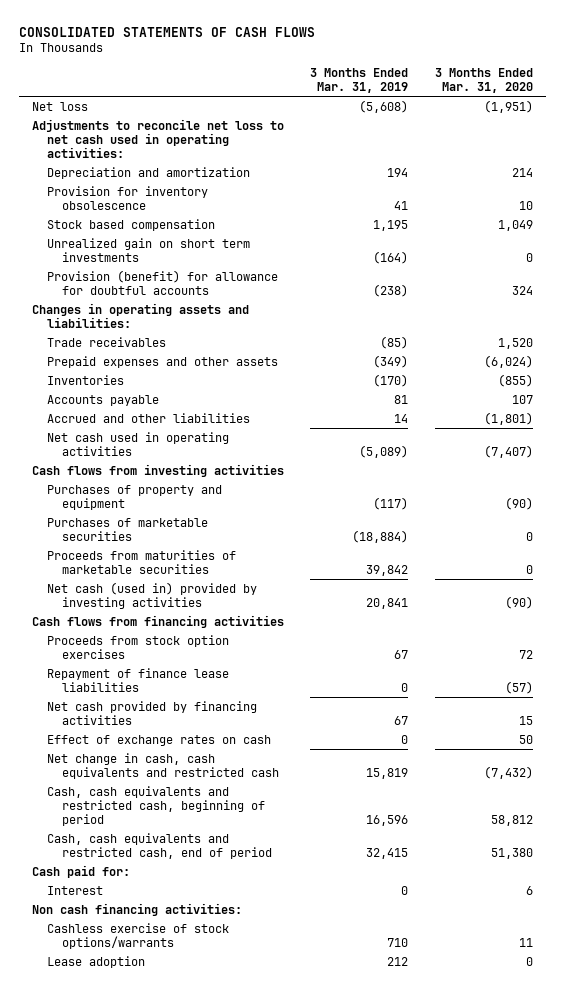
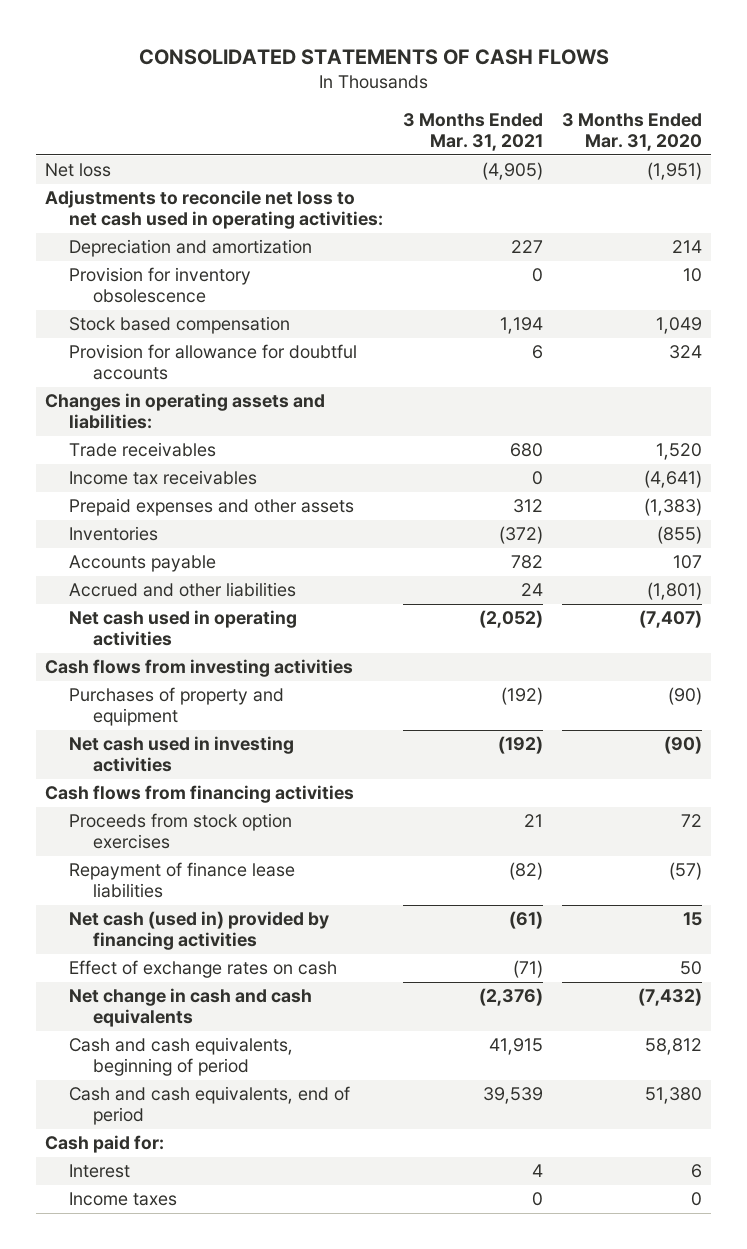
[310,68,409,94] 3 Months Ended Mar. 31, 2019 -> none
none -> [402,113,543,151] 3 Months Ended Mar. 31, 2021
[47,237,251,262] Unrealized gain on short term investments -> none
[47,269,279,295] Provision (benefit) for allowance for doubtful accounts -> [69,344,358,381] Provision for allowance for doubtful accounts
none -> [69,470,258,486] Income tax receivables
[483,354,533,368] (6,024) -> [643,498,702,517] (1,383)
[47,517,209,541] Purchases of marketable securities -> none
[47,549,237,574] Proceeds from maturities of marketable securities -> none
[47,581,258,609] Net cash (used in) provided by investing activities -> [69,736,295,773] Net cash used in investing activities
[47,700,258,725] Net cash provided by financing activities -> [69,911,330,951] Net cash (used in) provided by financing activities
[47,752,280,779] Net change in cash, cash equivalents and restricted cash -> [69,988,313,1028] Net change in cash and cash equivalents
[47,785,266,826] Cash, cash equivalents and restricted cash, beginning of period -> [69,1037,294,1077] Cash and cash equivalents, beginning of period
[47,832,273,859] Cash, cash equivalents and restricted cash, end of period -> [69,1086,351,1126] Cash and cash equivalents, end of period
[32,902,243,916] Non cash financing activities: -> none
[47,922,230,949] Cashless exercise of stock options/warrants -> none
[47,955,146,968] Lease adoption -> none
none -> [69,1192,178,1207] Income taxes

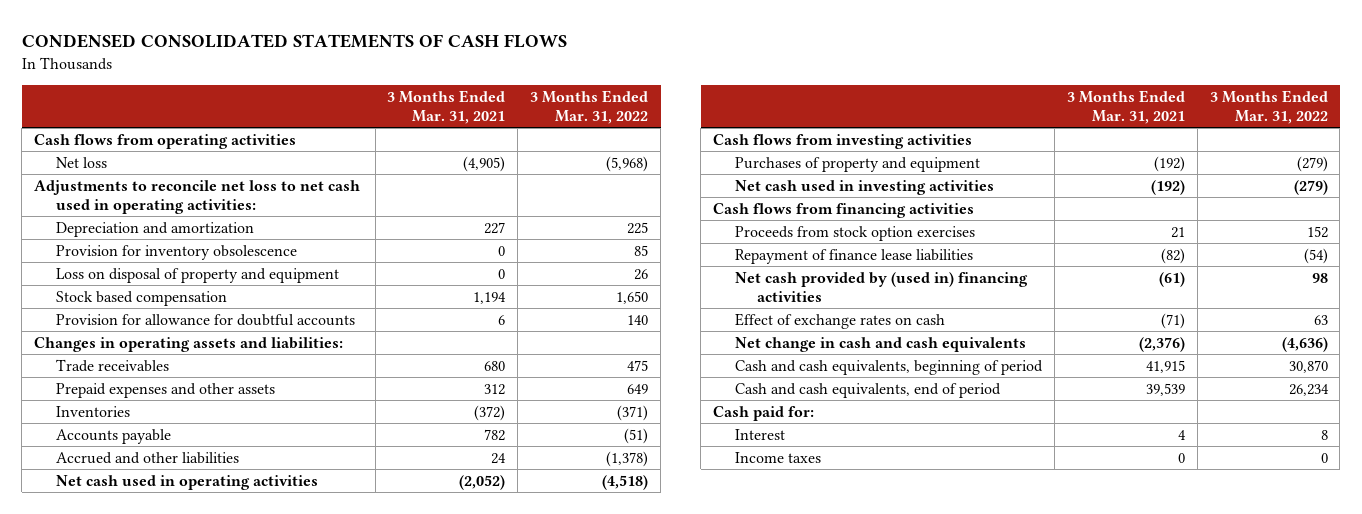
[138,48,609,65] CONSOLIDATED STATEMENTS OF CASH FLOWS -> [21,33,567,48] CONDENSED CONSOLIDATED STATEMENTS OF CASH FLOWS
[561,113,702,151] 3 Months Ended Mar. 31, 2020 -> none
none -> [530,89,649,124] 3 Months Ended Mar. 31, 2022
none -> [34,133,297,149] Cash flows from operating activities
none -> [55,267,339,283] Loss on disposal of property and equipment
[69,470,258,486] Income tax receivables -> none
[69,911,330,951] Net cash (used in) provided by financing activities -> [735,271,1029,302] Net cash provided by (used in) financing activities

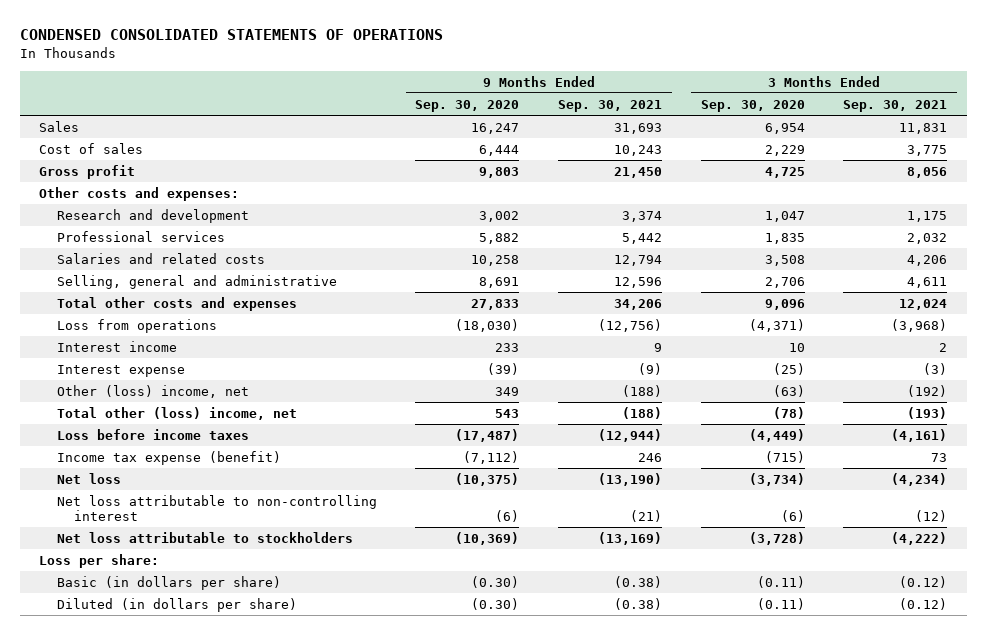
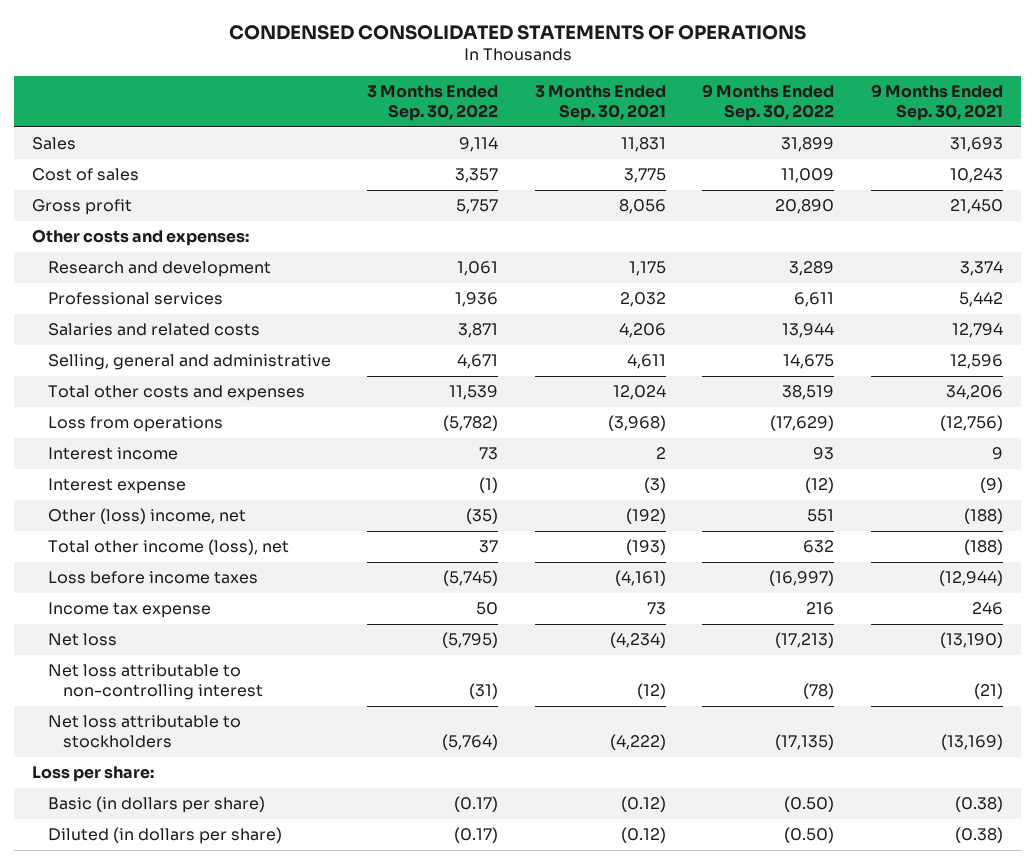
[415,99,520,112] Sep. 30, 2020 -> none
[700,99,805,112] Sep. 30, 2020 -> none
none -> [367,85,499,122] 3 Months Ended Sep. 30, 2022
none -> [702,84,835,122] 9 Months Ended Sep. 30, 2022
[56,406,297,420] Total other (loss) income, net -> [47,539,289,556] Total other income (loss), net
[56,450,281,465] Income tax expense (benefit) -> [47,602,211,619] Income tax expense

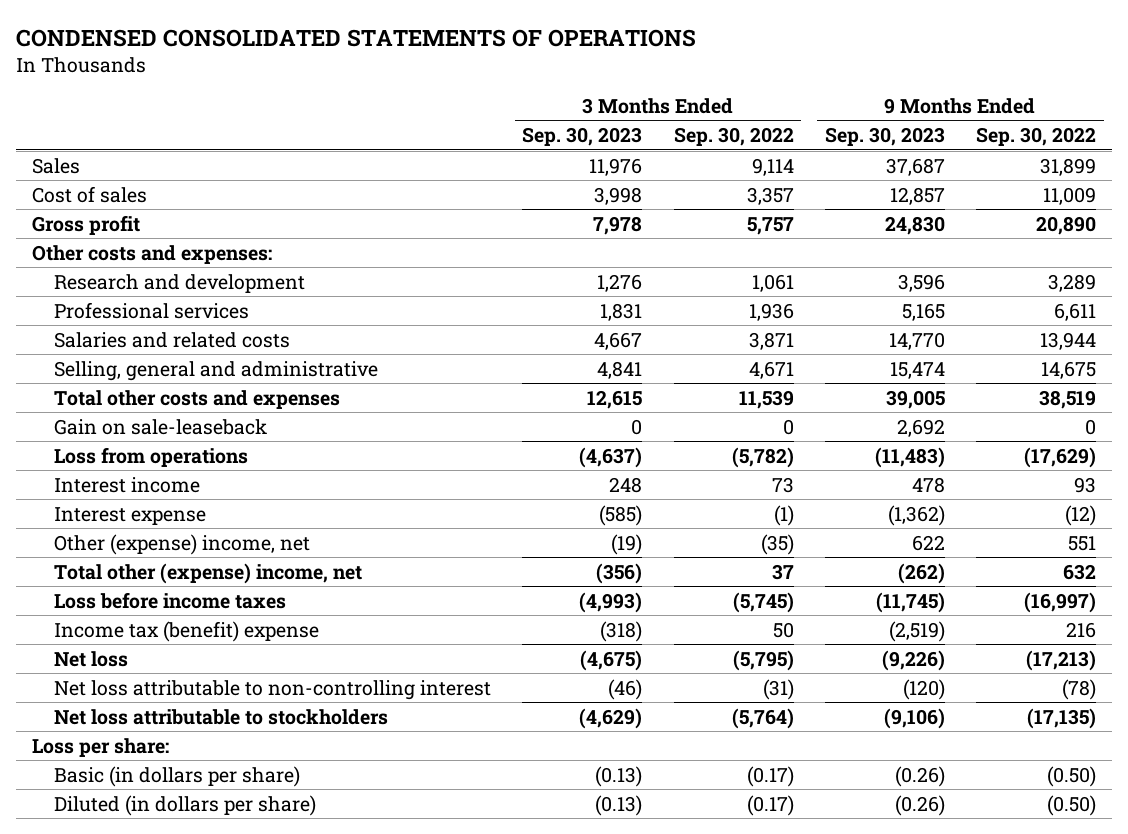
[534,85,666,122] 3 Months Ended Sep. 30, 2021 -> none
[871,84,1004,122] 9 Months Ended Sep. 30, 2021 -> none
none -> [522,127,643,147] Sep. 30, 2023
none -> [824,127,945,147] Sep. 30, 2023
none -> [54,418,268,435] Gain on sale-leaseback
[47,508,246,525] Other (loss) income, net -> [54,533,311,555] Other (expense) income, net
[47,539,289,556] Total other income (loss), net -> [54,562,363,584] Total other (expense) income, net
[47,602,211,619] Income tax expense -> [54,620,320,642] Income tax (benefit) expense

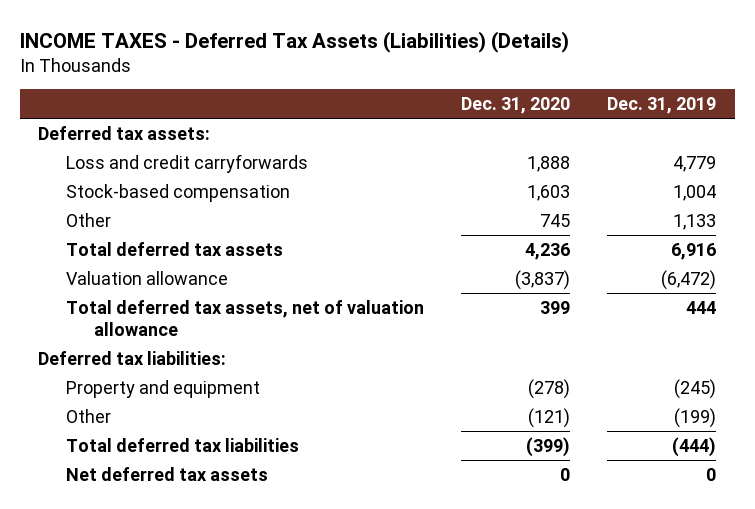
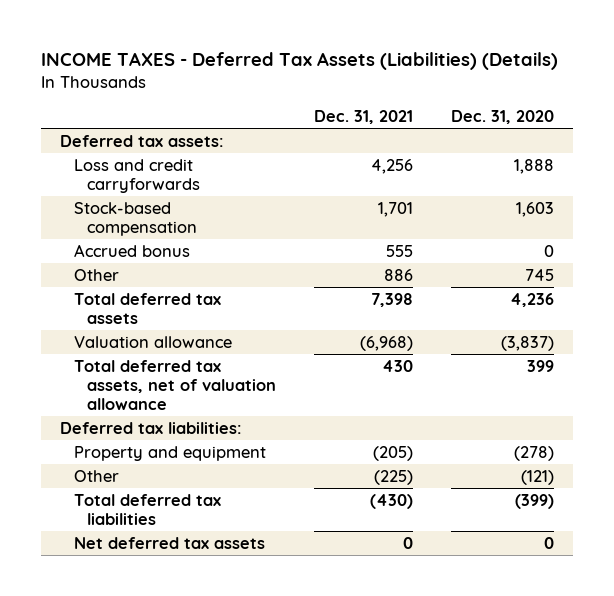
[607,96,717,114] Dec. 31, 2019 -> none
none -> [314,110,414,125] Dec. 31, 2021
none -> [73,243,190,257] Accrued bonus

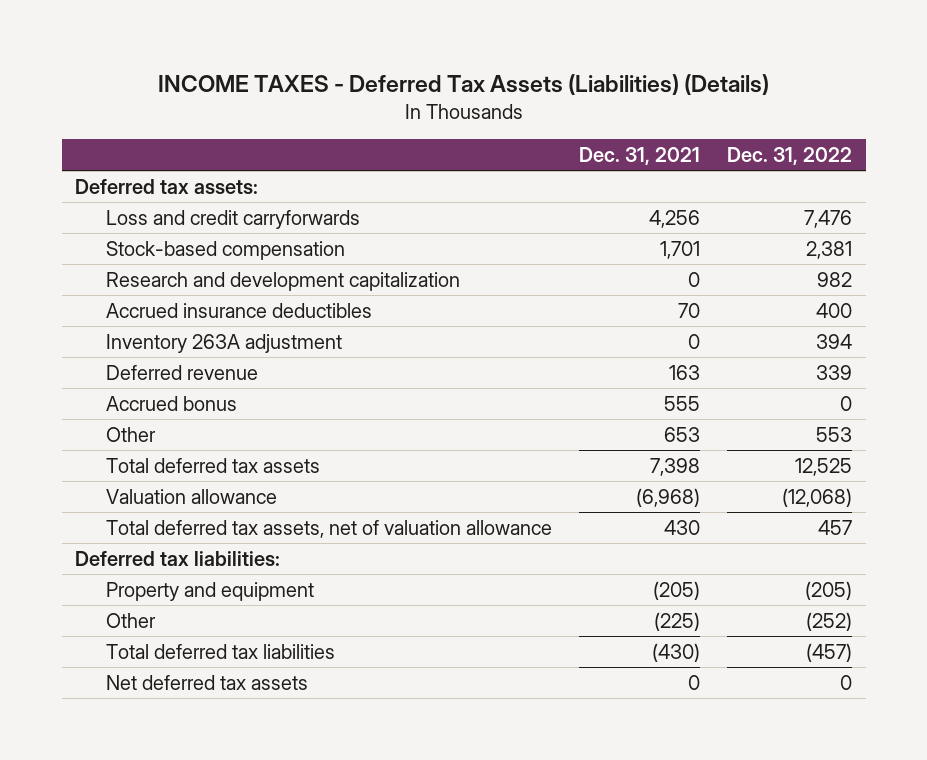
[451,110,555,125] Dec. 31, 2020 -> none
none -> [727,146,853,165] Dec. 31, 2022
none -> [106,271,461,291] Research and development capitalization
none -> [106,302,373,318] Accrued insurance deductibles
none -> [106,333,343,353] Inventory 263A adjustment
none -> [106,364,259,380] Deferred revenue
[384,268,414,281] 886 -> [664,426,701,442] 653

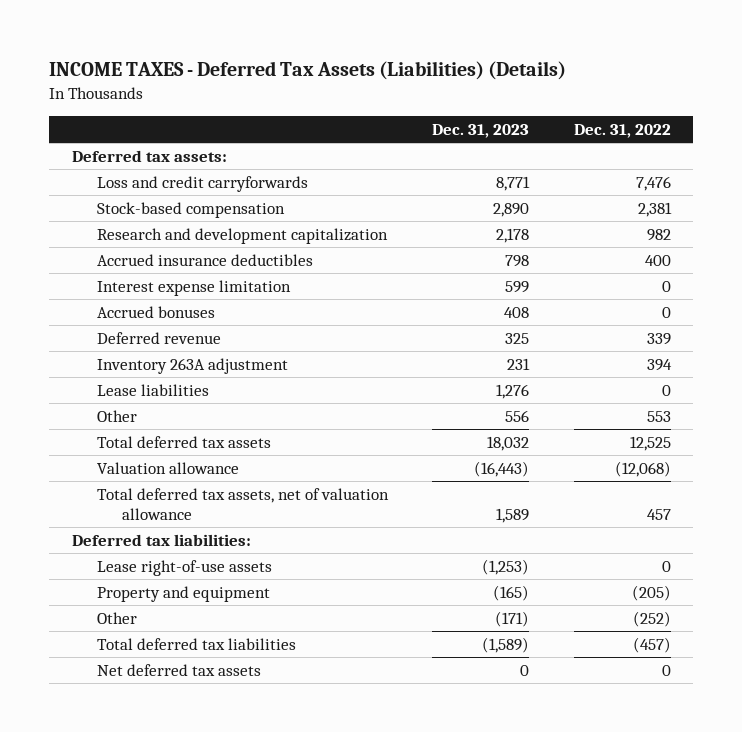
[579,146,701,165] Dec. 31, 2021 -> none
none -> [432,123,530,138] Dec. 31, 2023
none -> [96,279,291,296] Interest expense limitation
none -> [96,305,215,318] Accrued bonuses
[106,395,238,411] Accrued bonus -> none
[106,333,343,353] Inventory 263A adjustment -> [96,357,288,374] Inventory 263A adjustment
none -> [96,383,209,396] Lease liabilities
none -> [96,559,272,576] Lease right-of-use assets

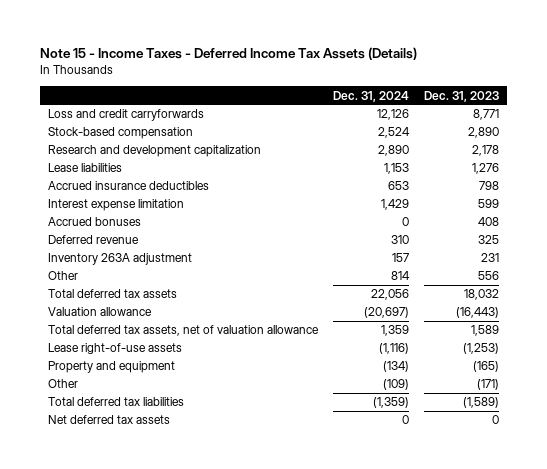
[49,60,567,80] INCOME TAXES - Deferred Tax Assets (Liabilities) (Details) -> [40,47,418,61] Note 15 - Income Taxes - Deferred Income Tax Assets (Details)
[573,123,671,138] Dec. 31, 2022 -> none
none -> [332,90,409,102] Dec. 31, 2024
[71,149,227,162] Deferred tax assets: -> none
[96,383,209,396] Lease liabilities -> [47,163,122,173] Lease liabilities
[71,533,251,546] Deferred tax liabilities: -> none

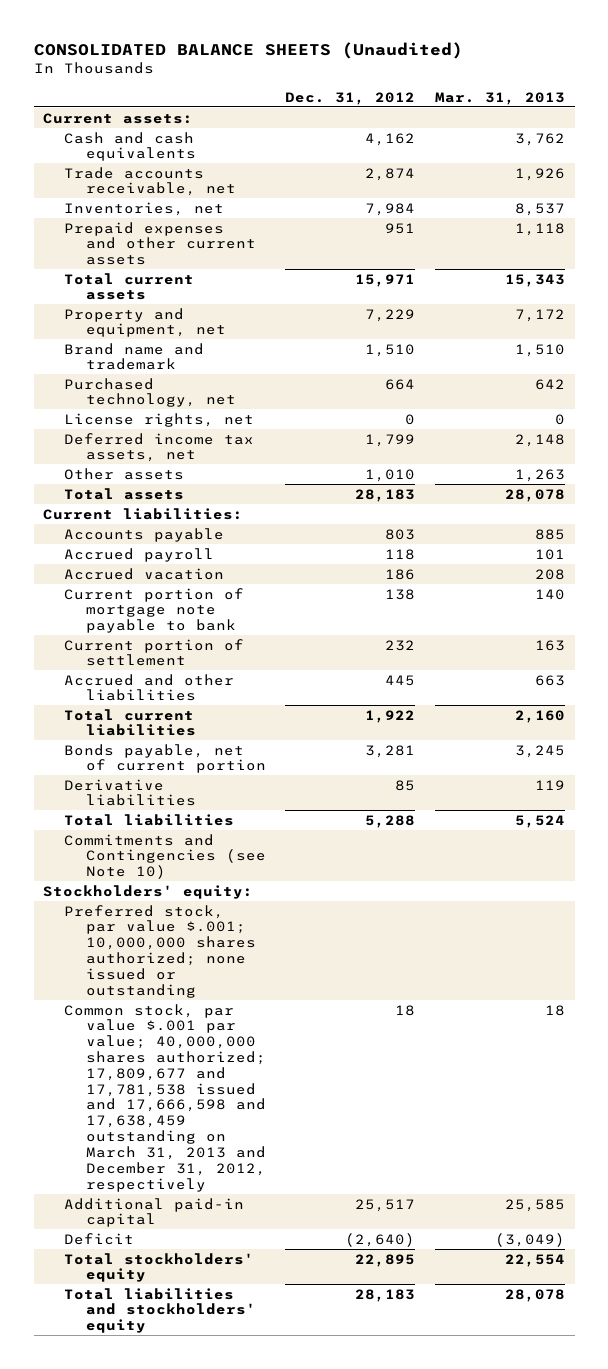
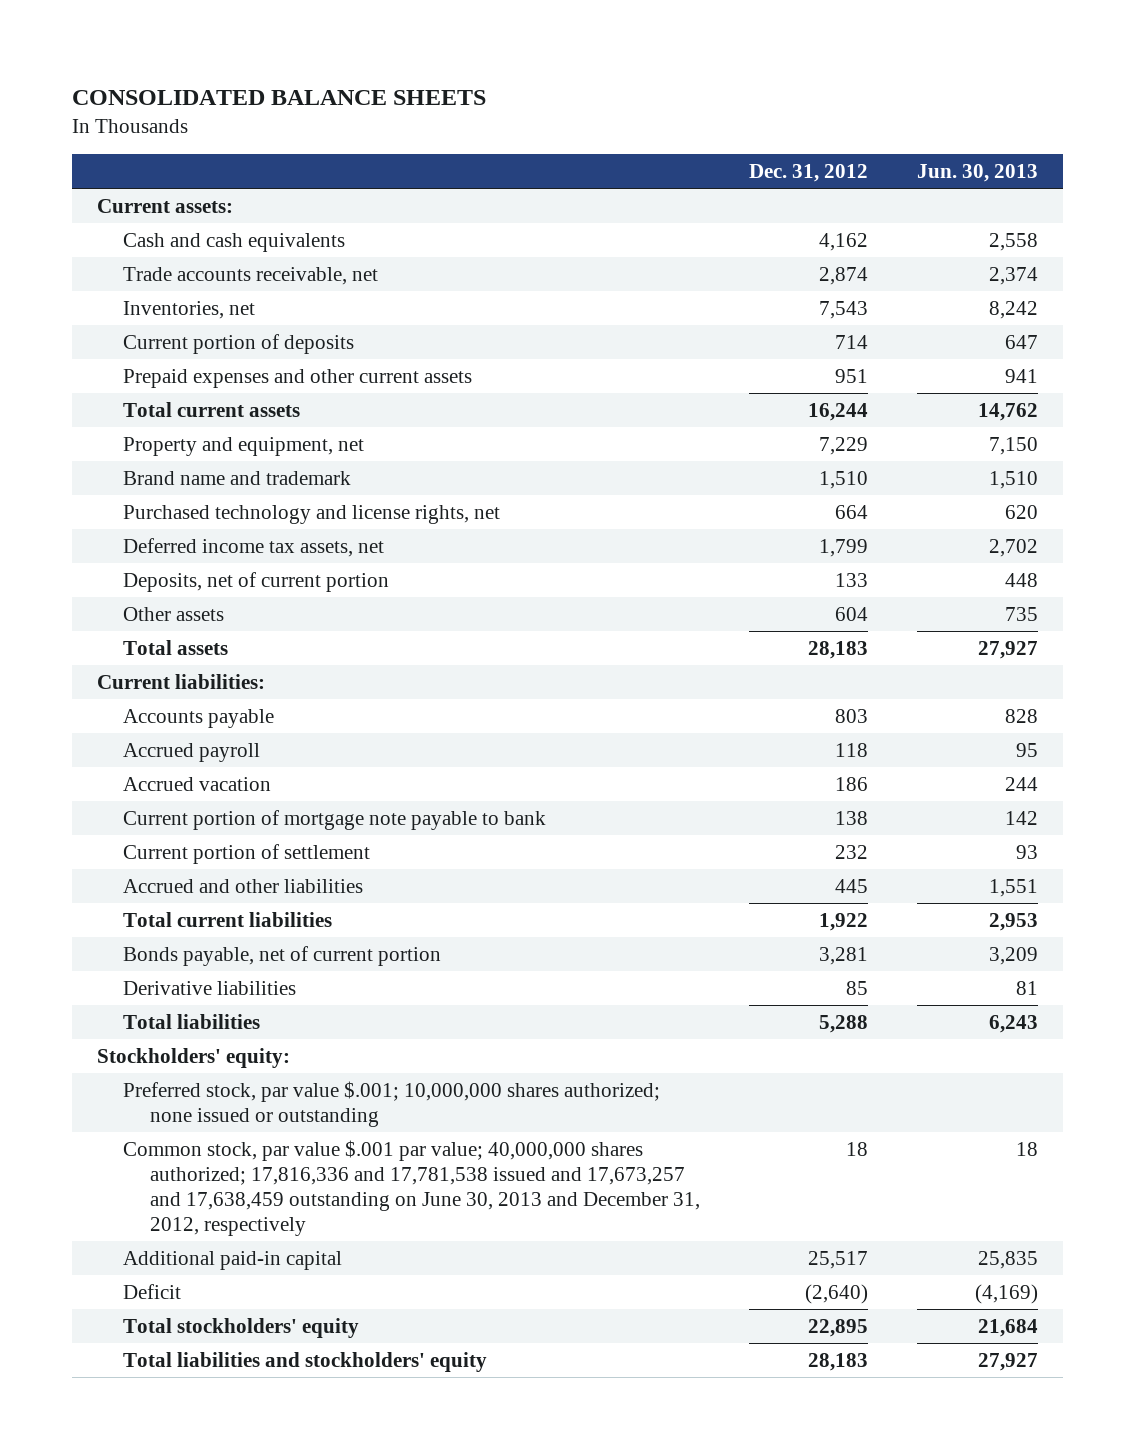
[33,41,463,59] CONSOLIDATED BALANCE SHEETS (Unaudited) -> [72,89,487,105] CONSOLIDATED BALANCE SHEETS
[434,91,565,105] Mar. 31, 2013 -> none
none -> [917,163,1039,182] Jun. 30, 2013
[365,202,416,216] 7,984 -> [818,300,868,319] 7,543
none -> [123,333,355,354] Current portion of deposits
[355,273,416,287] 15,971 -> [807,402,868,421] 16,244
[64,412,255,427] License rights, net -> none
[64,377,236,408] Purchased technology, net -> [123,504,501,524] Purchased technology and license rights, net
none -> [123,571,390,592] Deposits, net of current portion
[365,468,416,482] 1,010 -> [834,606,868,621] 604
[64,833,266,880] Commitments and Contingencies (see Note 10) -> none
[64,1003,266,1192] Common stock, par value $.001 par value; 40,000,000 shares authorized; 17,809,677 and 17,781,538 issued and 17,666,598 and 17,638,459 outstanding on March 31, 2013 and December 31, 2012, respectively -> [123,1139,700,1236] Common stock, par value $.001 par value; 40,000,000 shares authorized; 17,816,336 and 17,781,538 issued and 17,673,257 and 17,638,459 outstanding on June 30, 2013 and December 31, 2012, respectively

